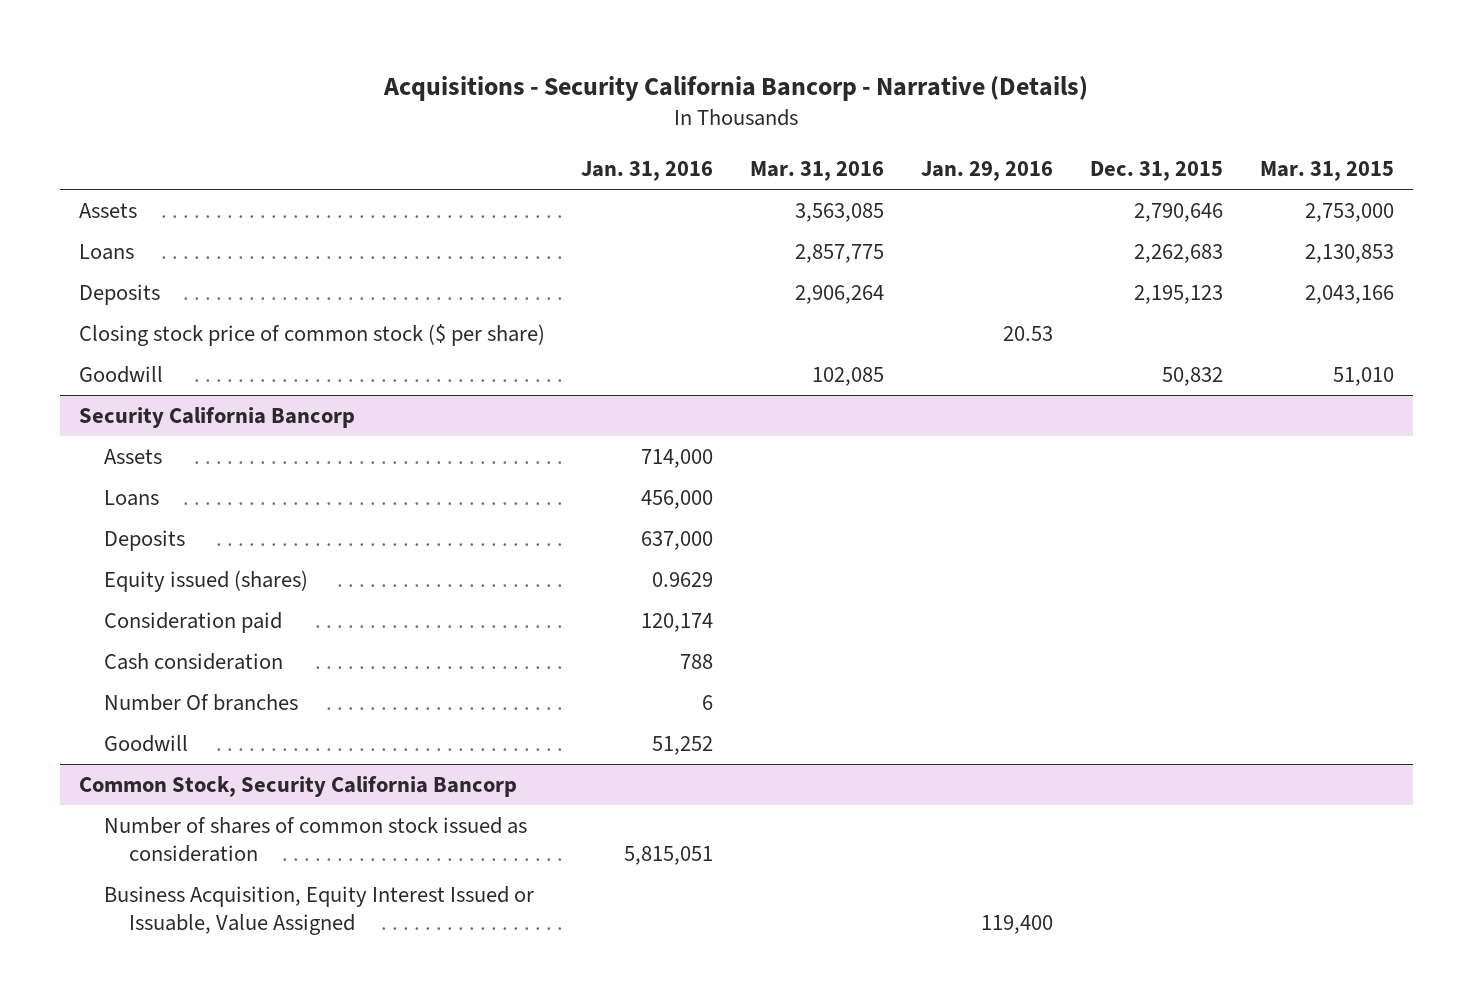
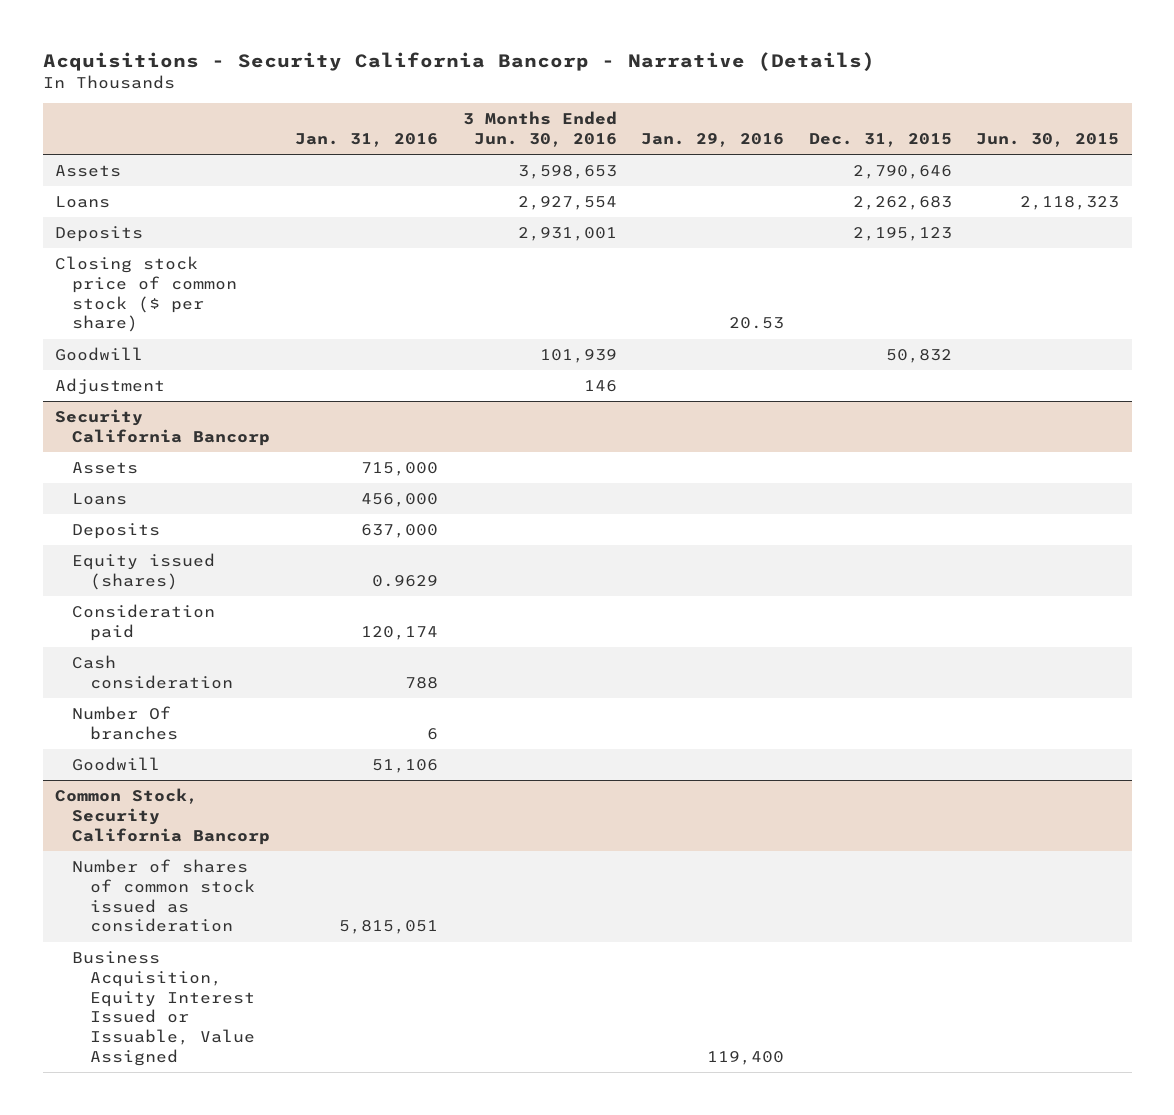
[750,160,885,181] Mar. 31, 2016 -> none
[1260,160,1395,181] Mar. 31, 2015 -> none
none -> [462,111,617,147] 3 Months Ended Jun. 30, 2016
none -> [976,132,1120,147] Jun. 30, 2015
none -> [55,378,166,396] Adjustment
[641,449,714,469] 714,000 -> [360,462,438,477] 715,000
[652,736,714,756] 51,252 -> [371,759,438,774] 51,106

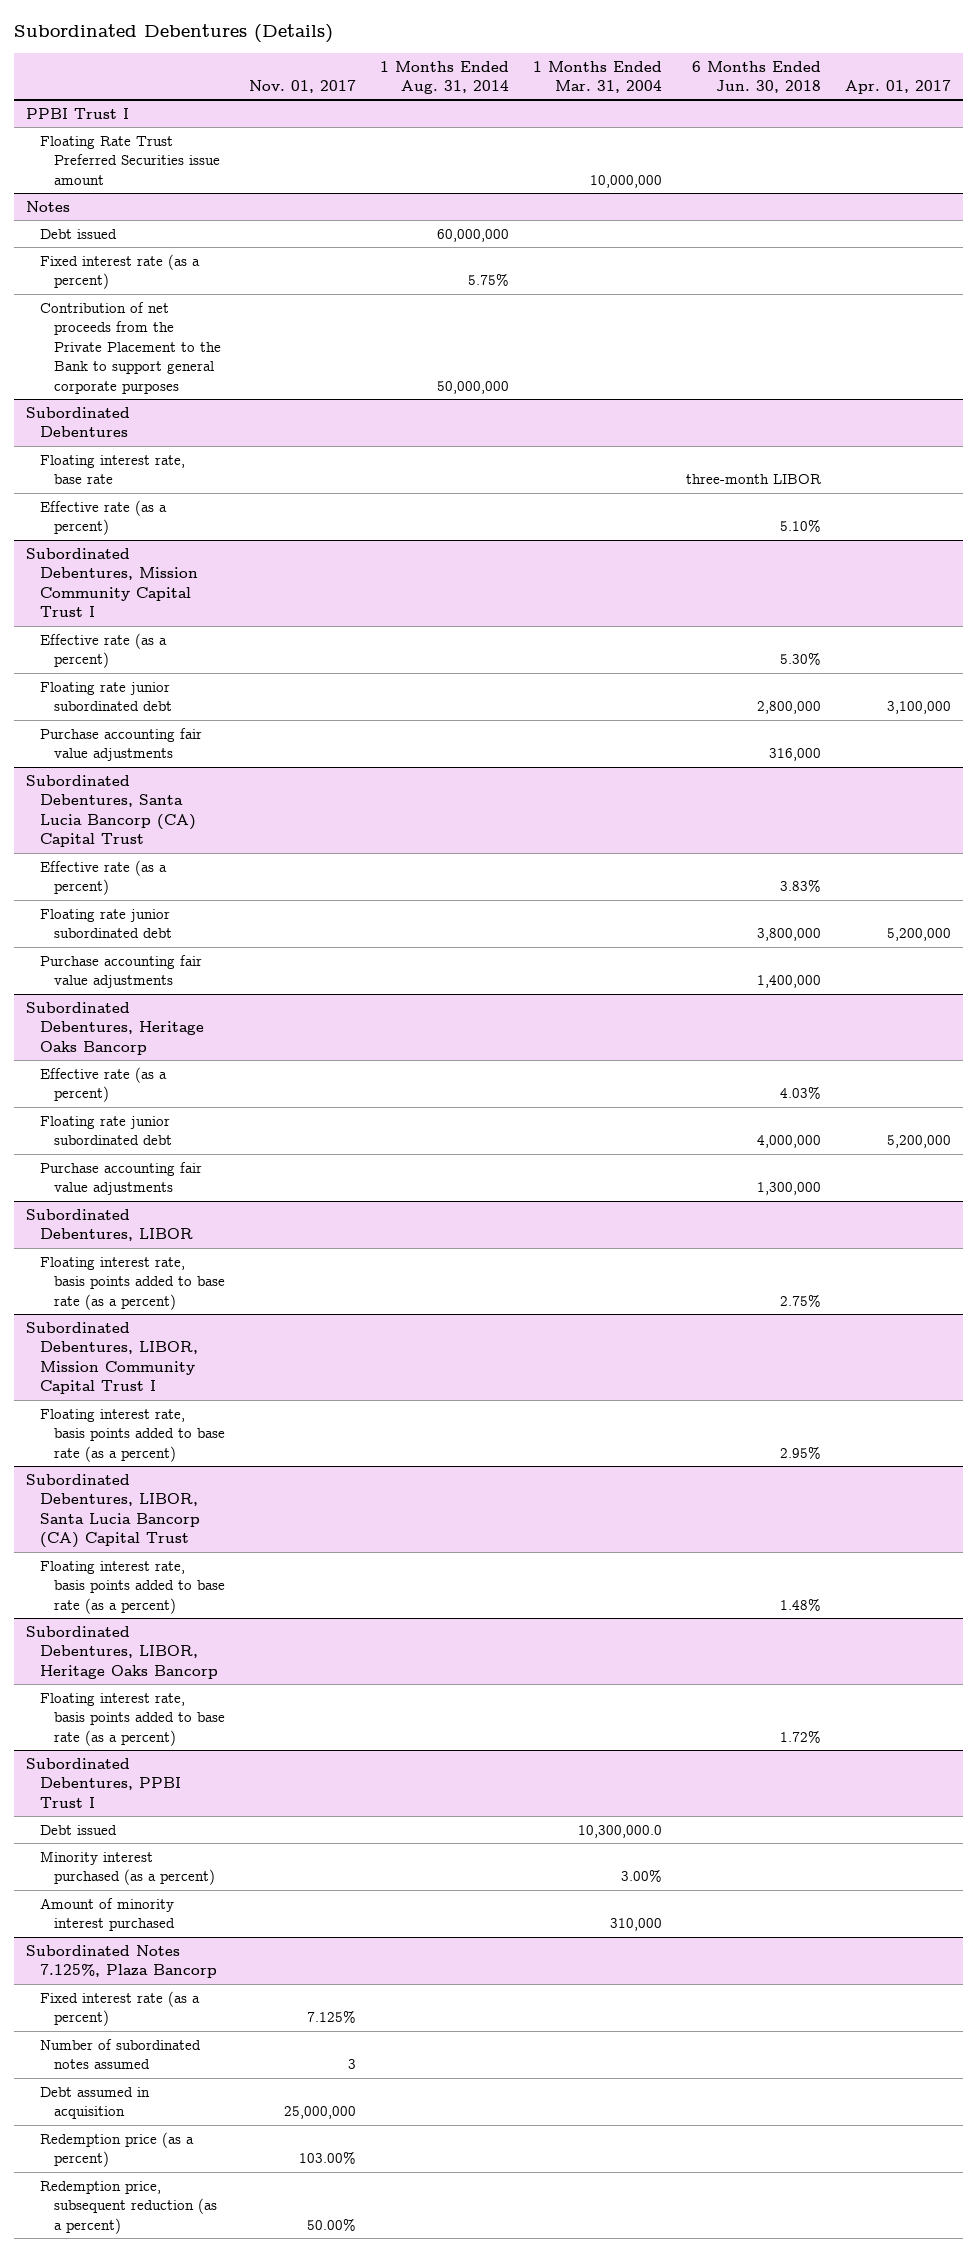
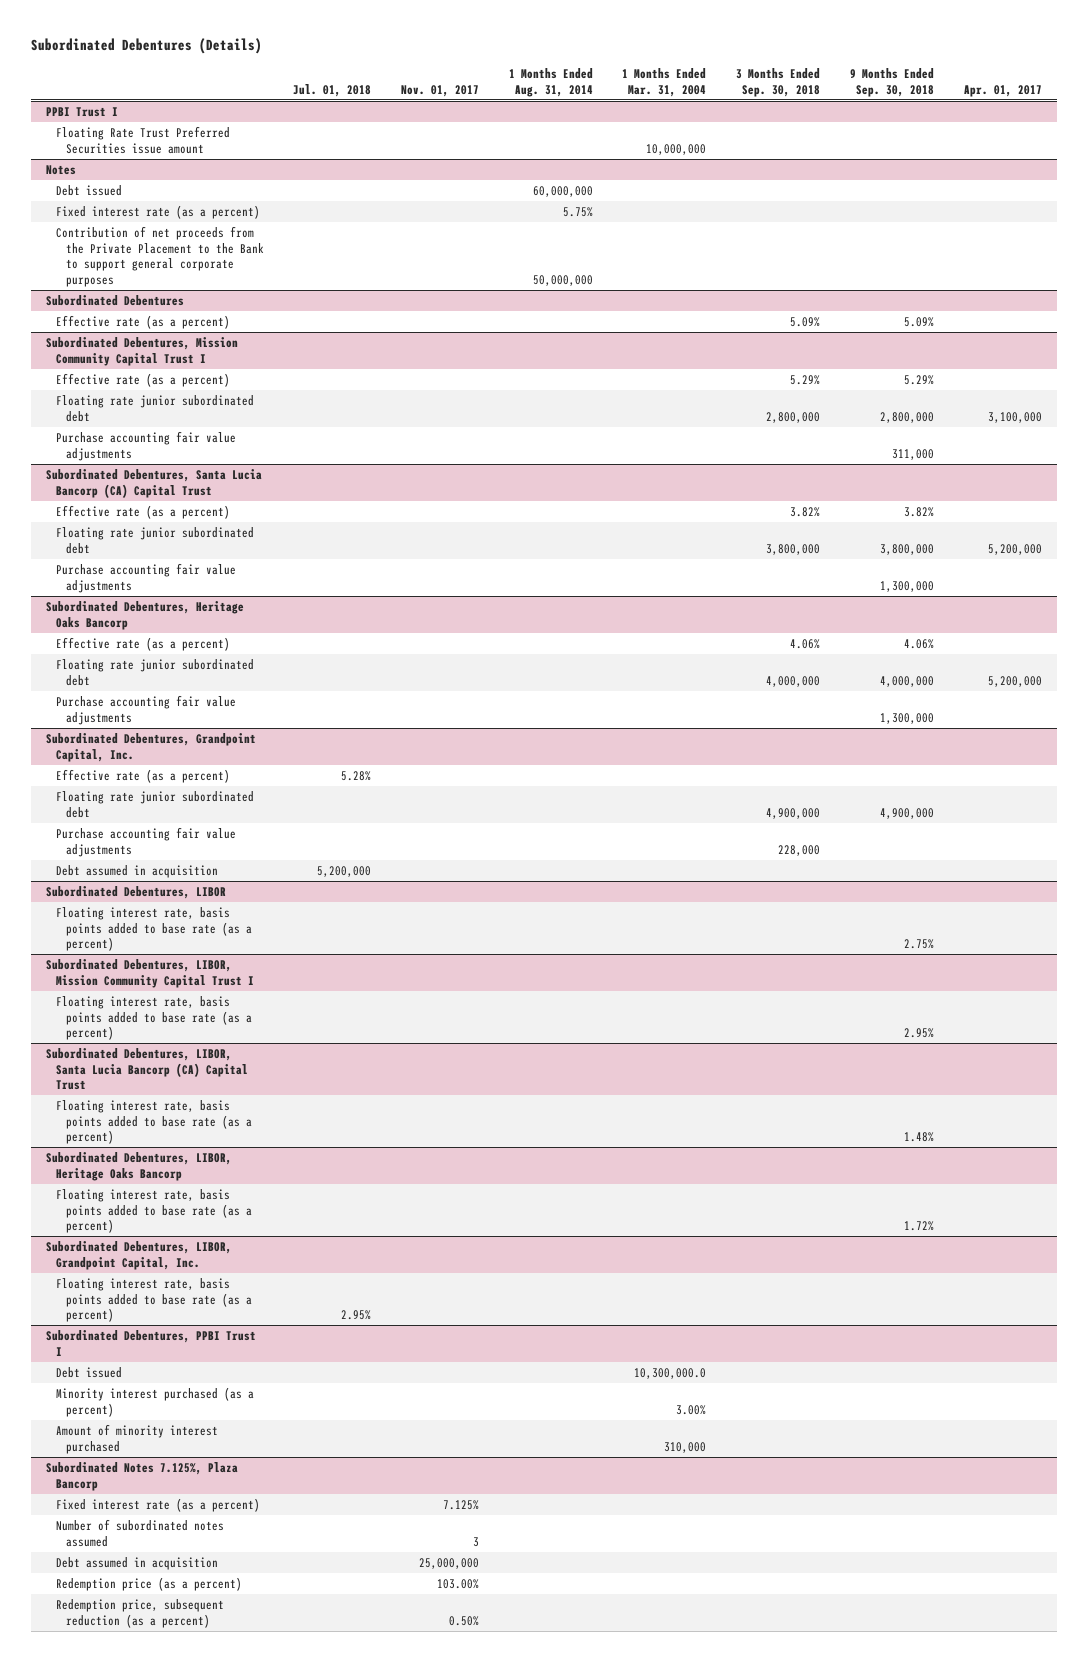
[692,60,822,93] 6 Months Ended Jun. 30, 2018 -> none
none -> [293,83,372,97] Jul. 01, 2018
none -> [736,67,821,97] 3 Months Ended Sep. 30, 2018
none -> [849,67,934,97] 9 Months Ended Sep. 30, 2018
[39,454,185,485] Floating interest rate, base rate -> none
none -> [45,732,256,762] Subordinated Debentures, Grandpoint Capital, Inc.
none -> [55,768,230,783] Effective rate (as a percent)
none -> [55,790,254,818] Floating rate junior subordinated debt
none -> [55,826,236,857] Purchase accounting fair value adjustments
none -> [55,864,218,878] Debt assumed in acquisition
none -> [45,1240,232,1270] Subordinated Debentures, LIBOR, Grandpoint Capital, Inc.
none -> [55,1277,252,1323] Floating interest rate, basis points added to base rate (as a percent)
[307,2217,357,2231] 50.00% -> [449,1615,480,1626] 0.50%

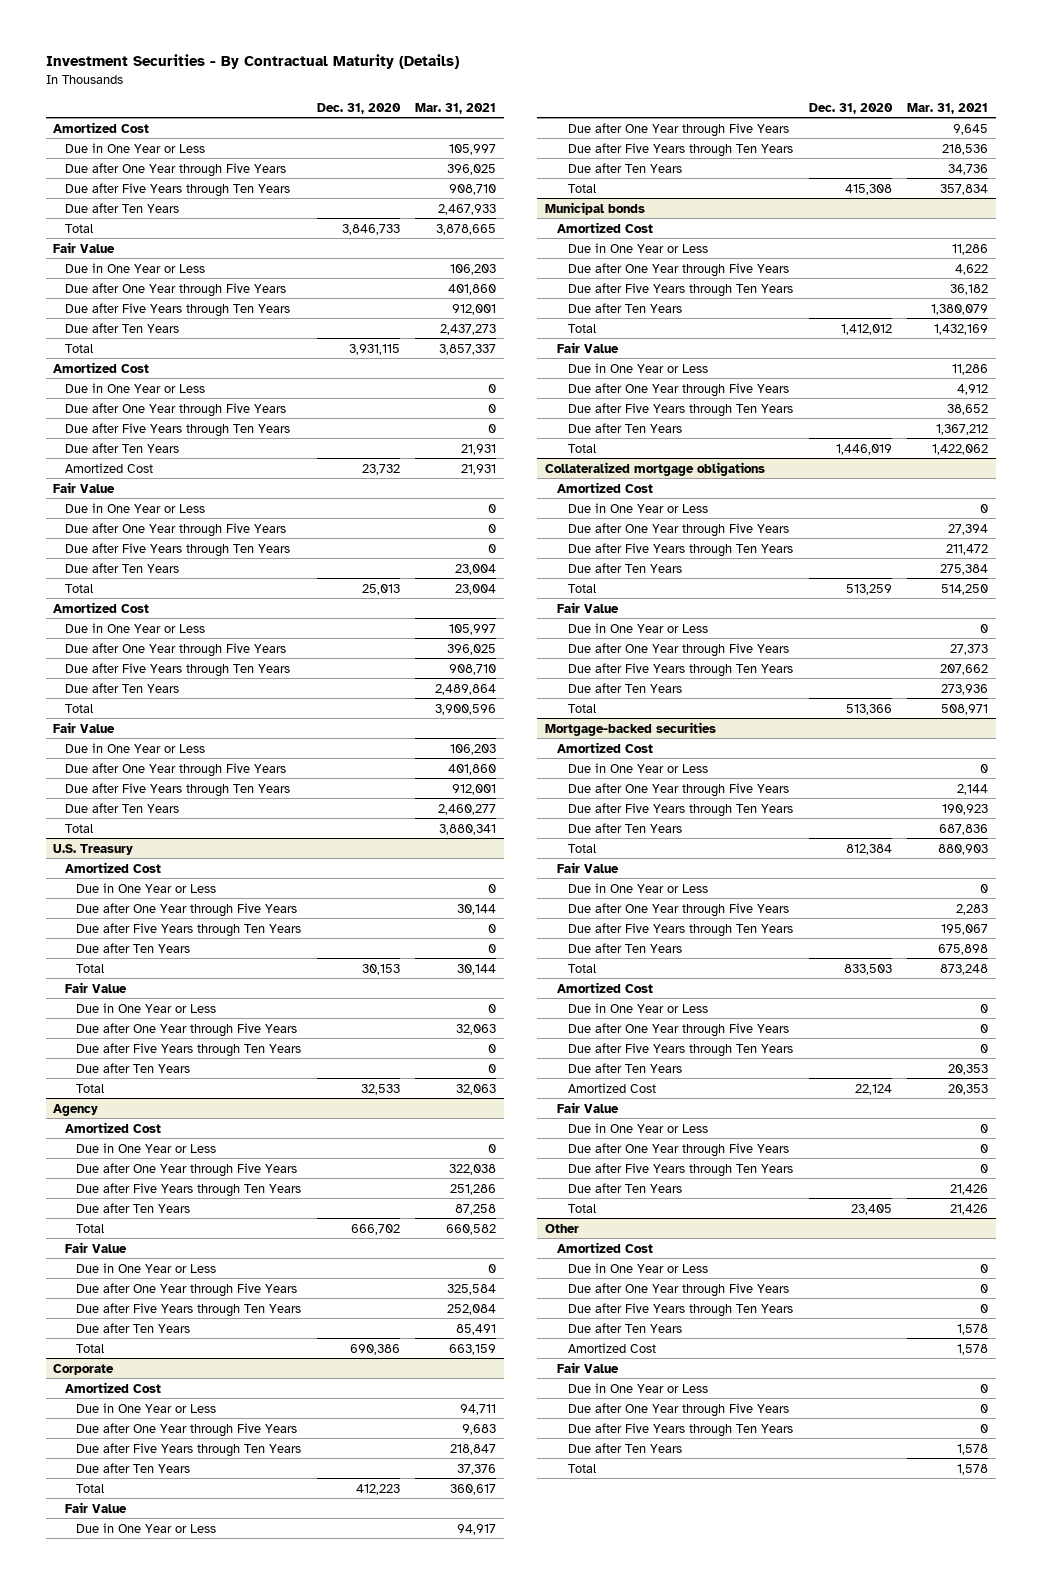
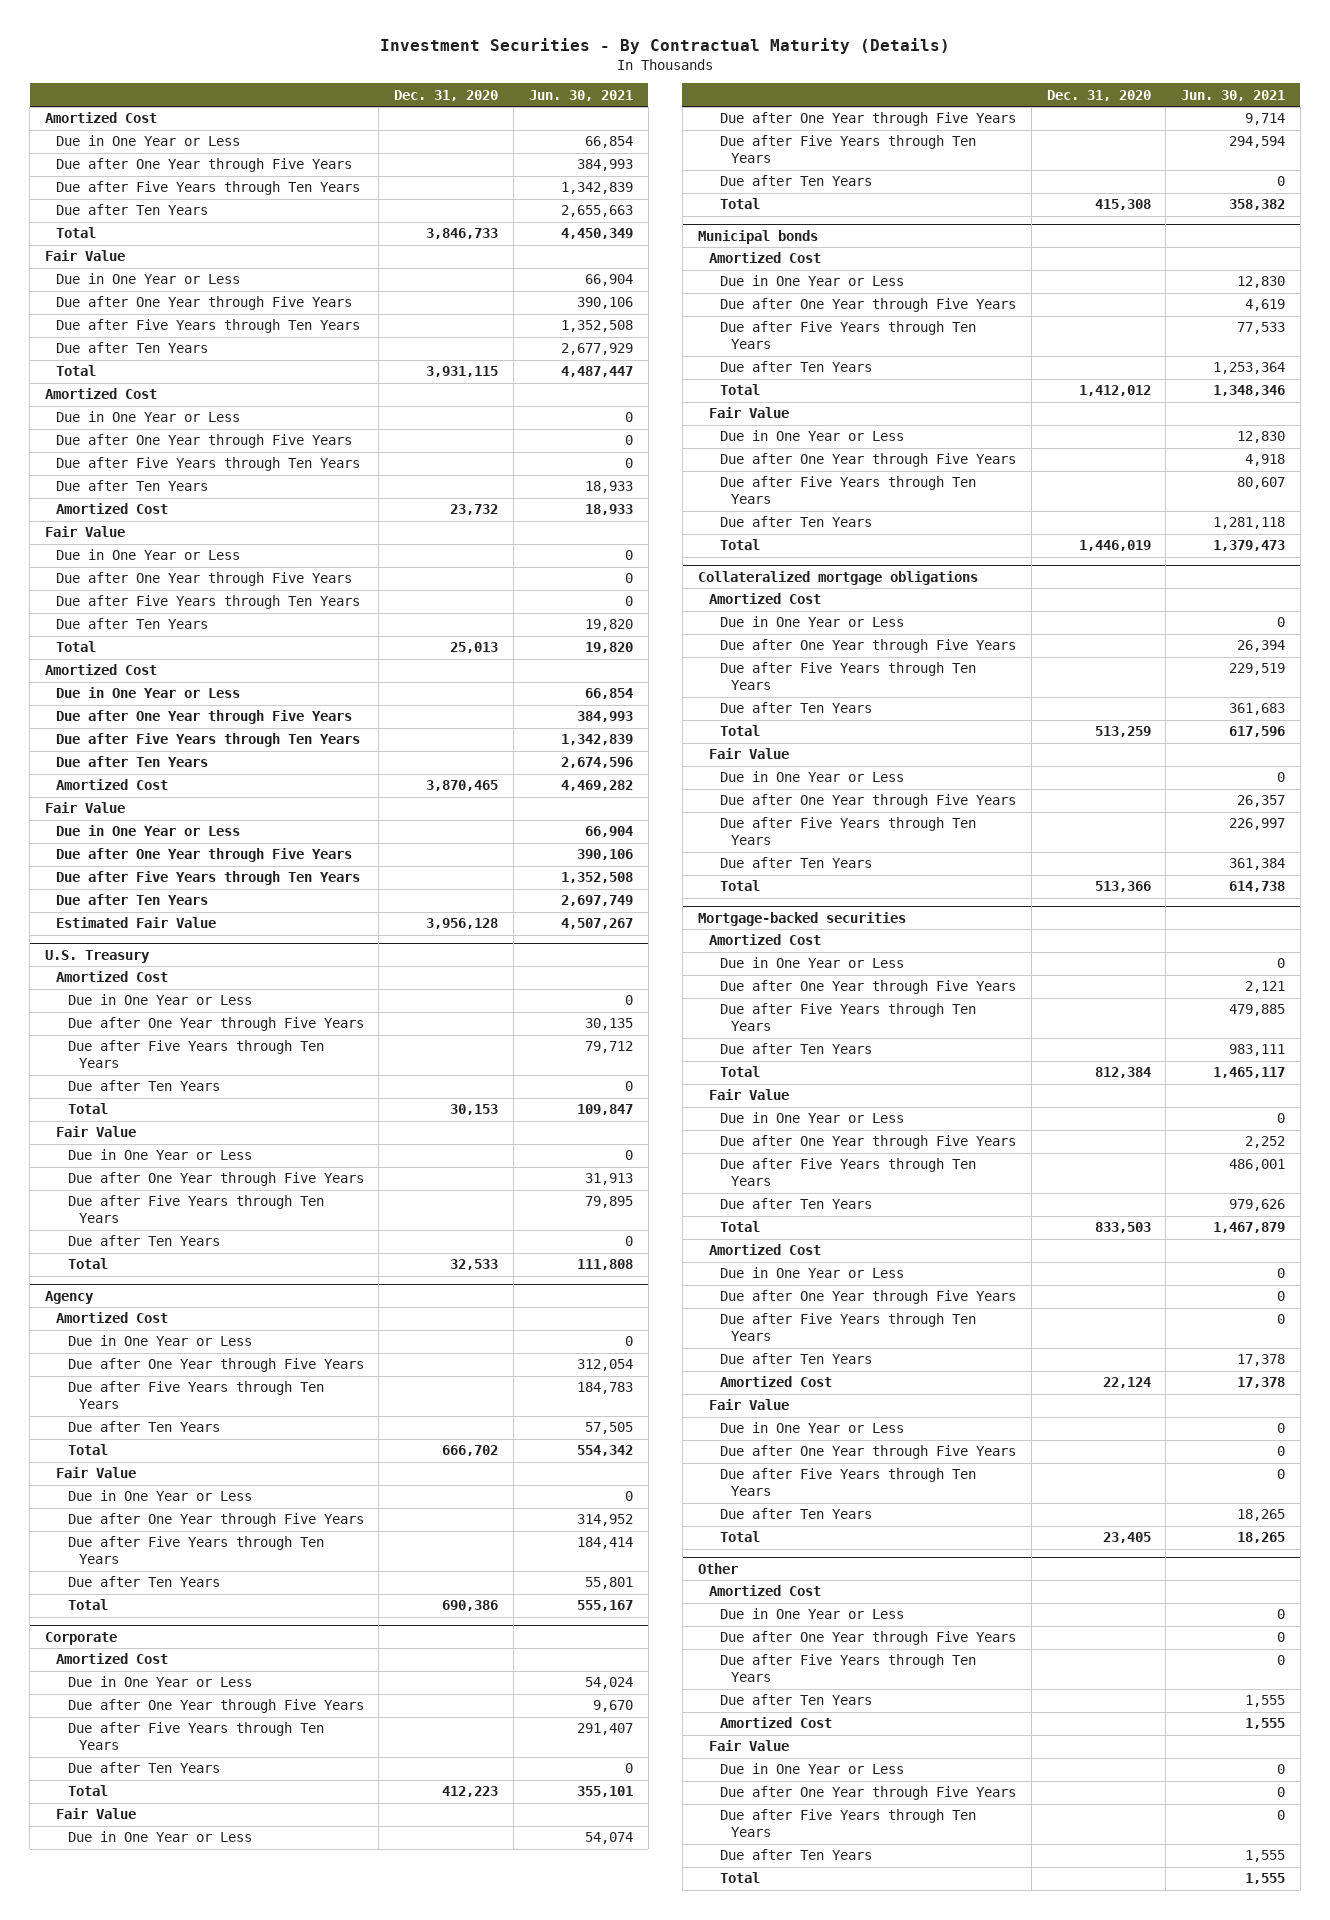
[415,102,497,114] Mar. 31, 2021 -> none
none -> [528,89,633,101] Jun. 30, 2021
[64,703,93,713] Total -> none
none -> [56,779,169,791] Amortized Cost
[64,823,93,833] Total -> none
none -> [56,917,217,929] Estimated Fair Value

